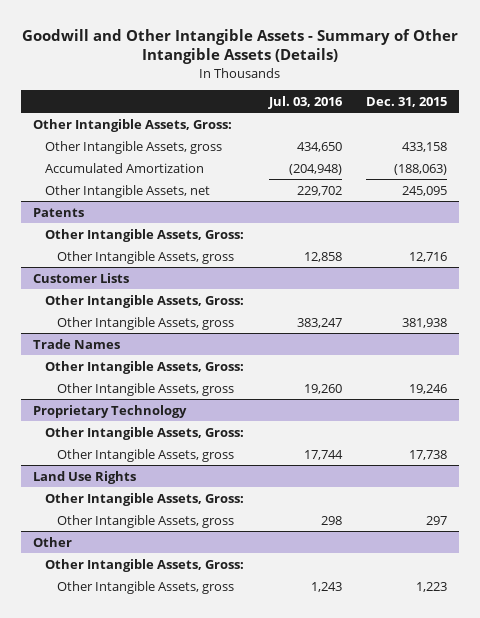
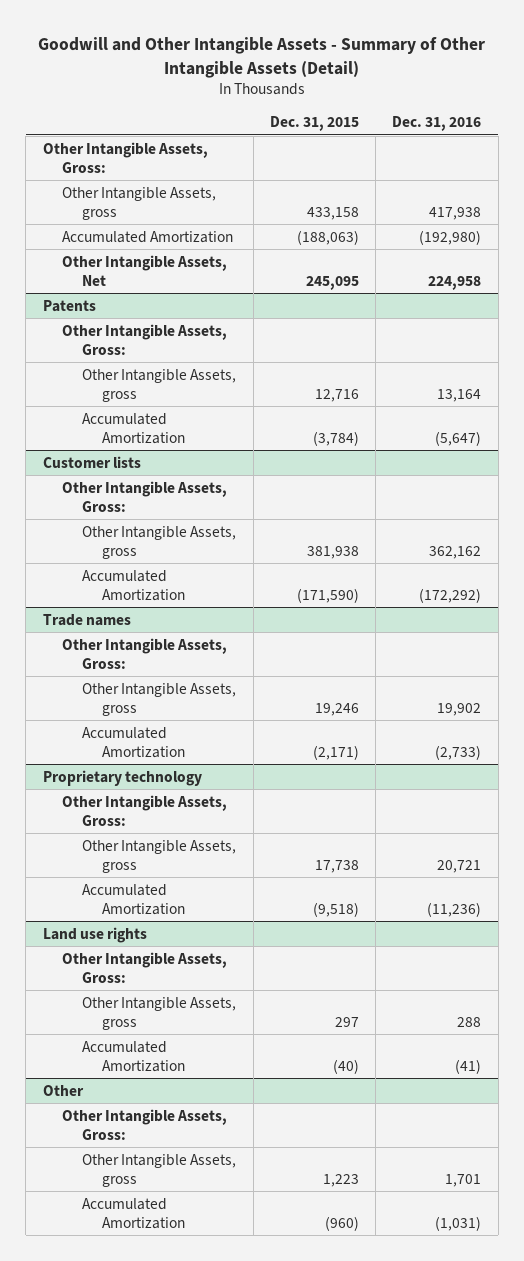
[22,28,459,65] Goodwill and Other Intangible Assets - Summary of Other Intangible Assets (Details) -> [38,36,486,78] Goodwill and Other Intangible Assets - Summary of Other Intangible Assets (Detail)
[267,95,343,109] Jul. 03, 2016 -> none
none -> [392,116,482,132] Dec. 31, 2016
[45,184,211,198] Other Intangible Assets, net -> [62,254,228,286] Other Intangible Assets, Net
none -> [82,412,185,444] Accumulated Amortization
[33,272,130,283] Customer Lists -> [42,455,141,468] Customer lists
none -> [82,569,185,601] Accumulated Amortization
[33,338,121,349] Trade Names -> [42,613,131,626] Trade names
none -> [82,726,185,758] Accumulated Amortization
[33,404,188,418] Proprietary Technology -> [42,769,202,786] Proprietary technology
none -> [82,883,185,915] Accumulated Amortization
[33,470,137,484] Land Use Rights -> [42,926,147,943] Land use rights
none -> [82,1040,185,1072] Accumulated Amortization
none -> [82,1197,185,1229] Accumulated Amortization

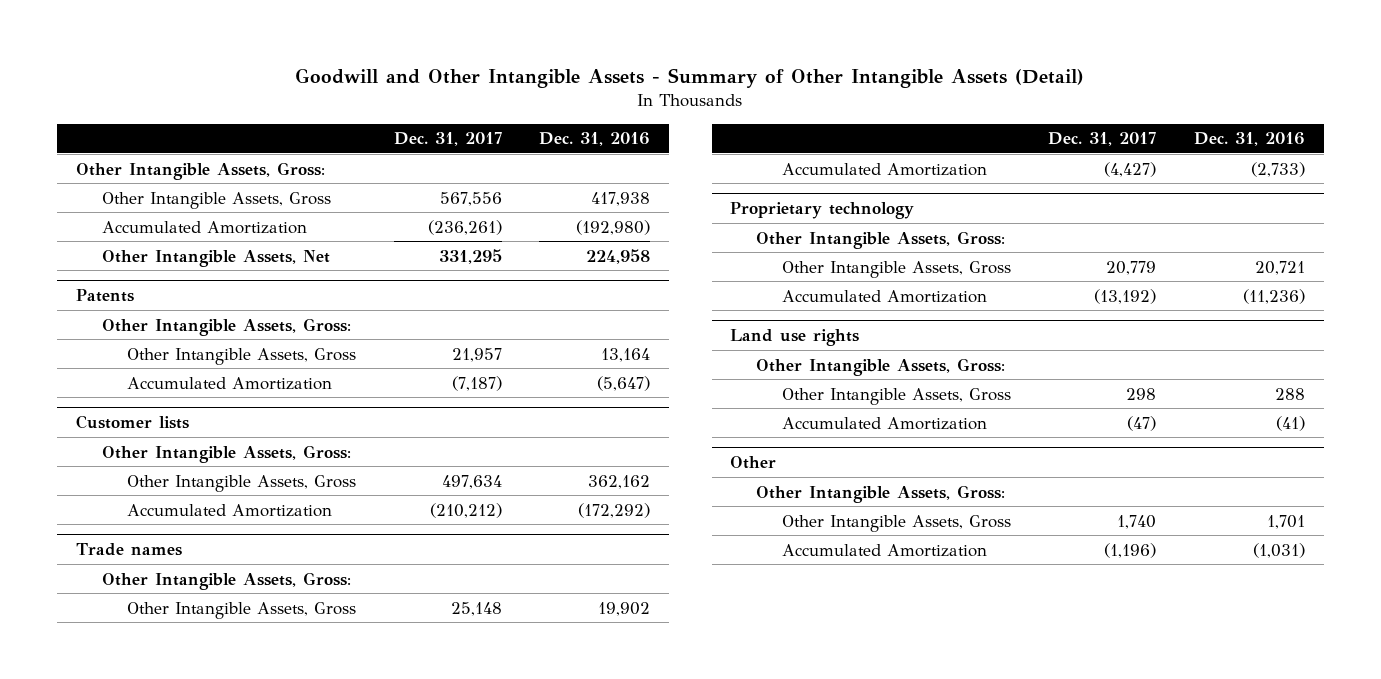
[269,116,359,132] Dec. 31, 2015 -> none
none -> [393,132,502,147] Dec. 31, 2017
[62,186,217,220] Other Intangible Assets, gross -> [101,191,331,209] Other Intangible Assets, Gross
[82,368,237,402] Other Intangible Assets, gross -> [127,347,357,365] Other Intangible Assets, Gross
[82,525,237,559] Other Intangible Assets, gross -> [127,474,357,492] Other Intangible Assets, Gross
[82,682,237,716] Other Intangible Assets, gross -> [127,601,357,619] Other Intangible Assets, Gross
[82,839,237,873] Other Intangible Assets, gross -> [781,260,1011,278] Other Intangible Assets, Gross
[82,996,237,1030] Other Intangible Assets, gross -> [781,387,1011,405] Other Intangible Assets, Gross
[82,1153,237,1187] Other Intangible Assets, gross -> [781,514,1011,532] Other Intangible Assets, Gross

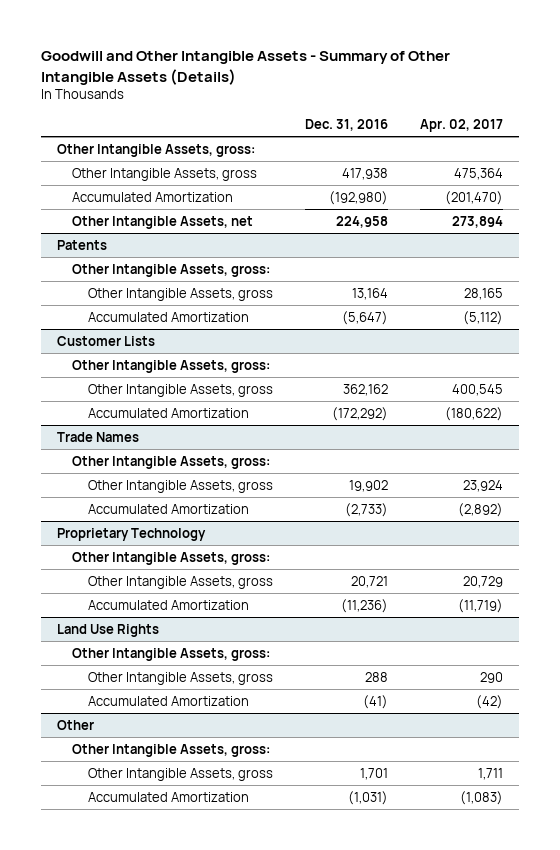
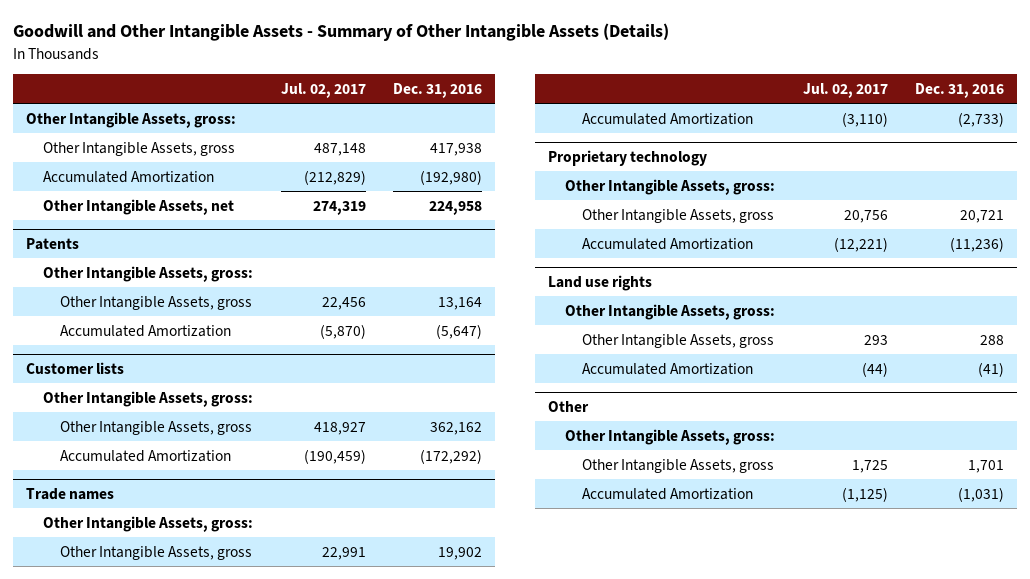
[420,119,504,133] Apr. 02, 2017 -> none
none -> [280,82,366,98] Jul. 02, 2017
[56,335,155,346] Customer Lists -> [26,362,125,375] Customer lists
[56,431,139,442] Trade Names -> [26,488,115,501] Trade names
[56,527,206,541] Proprietary Technology -> [548,150,708,167] Proprietary technology
[56,623,159,637] Land Use Rights -> [548,275,653,292] Land use rights

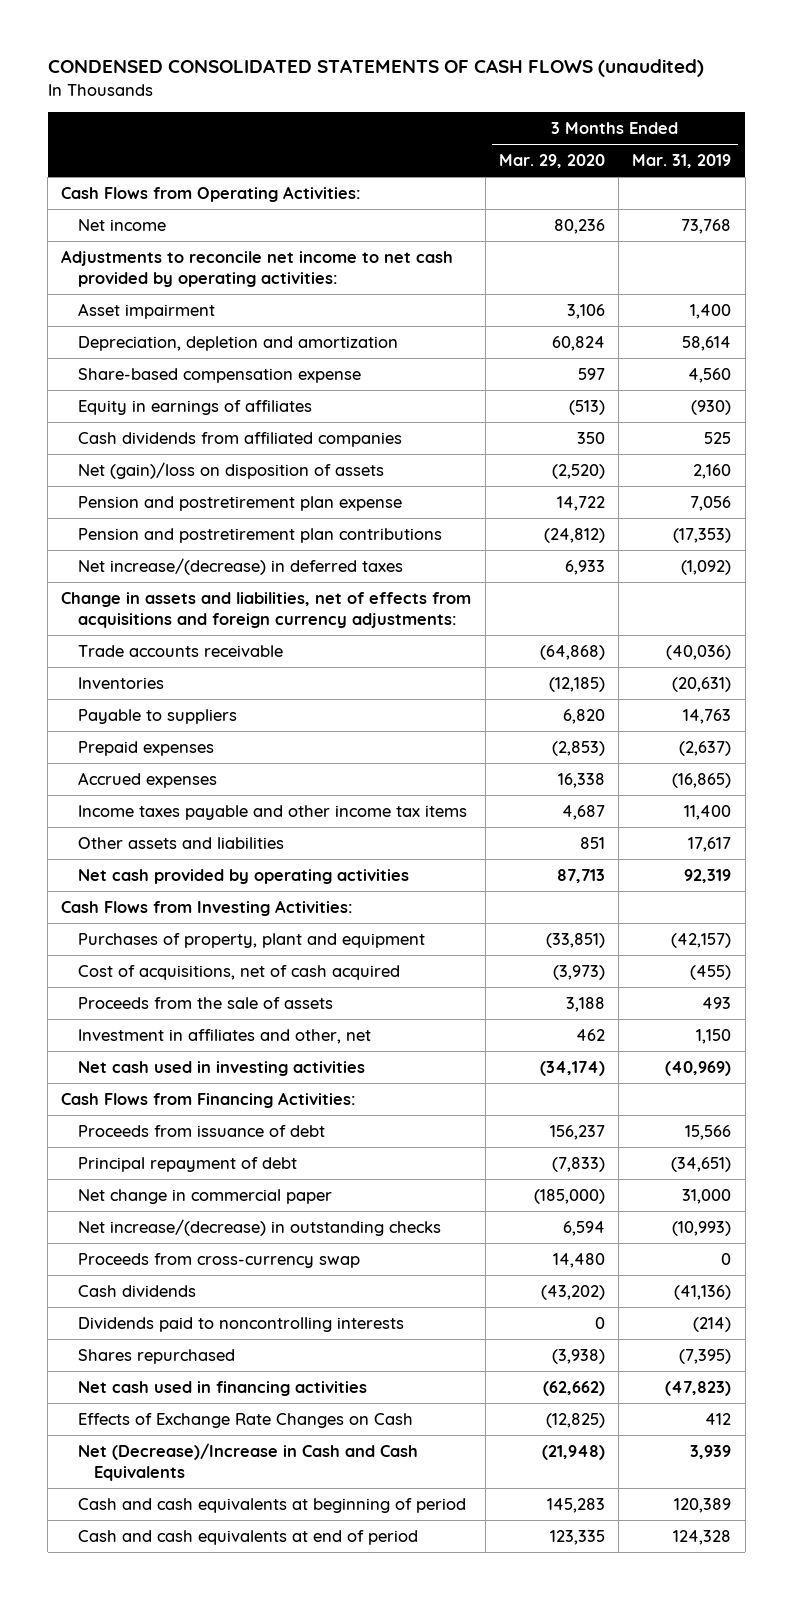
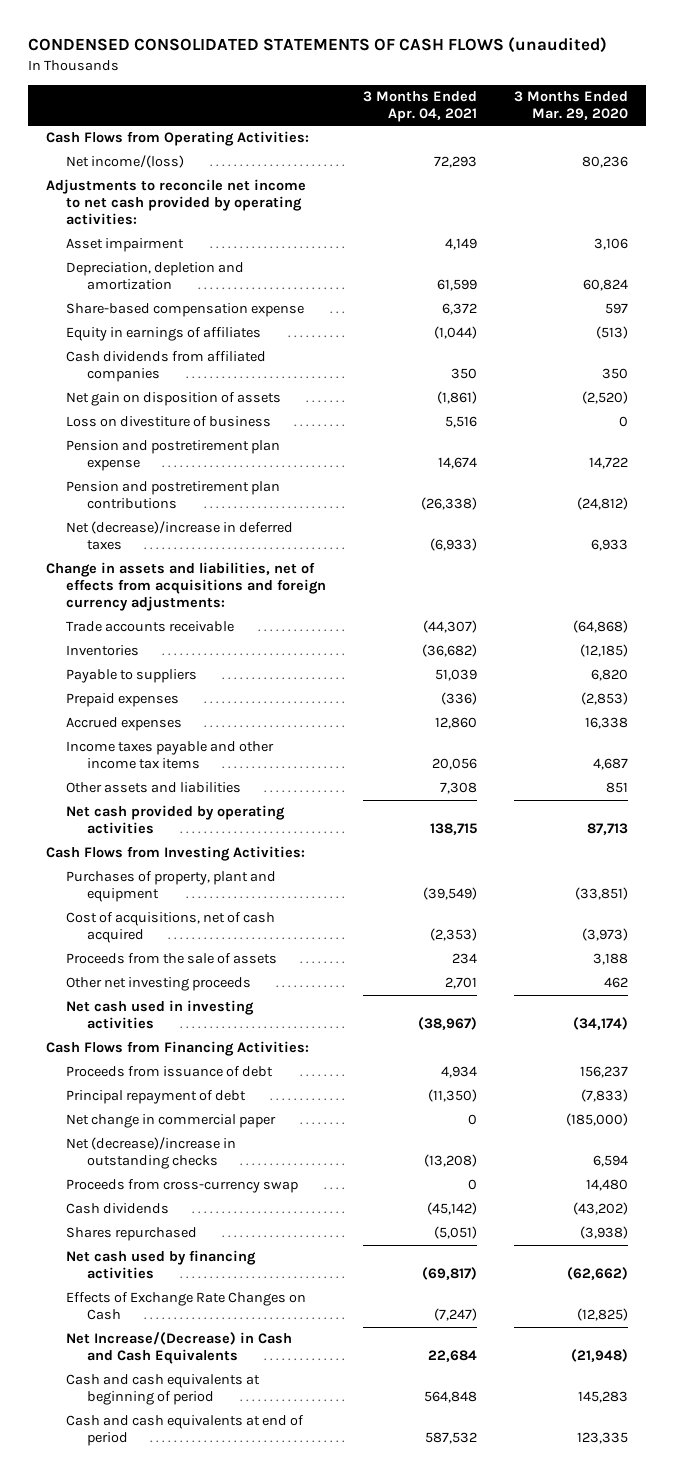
[632,153,732,168] Mar. 31, 2019 -> none
none -> [363,91,478,123] 3 Months Ended Apr. 04, 2021
[77,218,166,231] Net income -> [66,155,185,169] Net income/(loss)
[77,461,384,479] Net (gain)/loss on disposition of assets -> [66,392,282,407] Net gain on disposition of assets
none -> [66,416,272,428] Loss on divestiture of business
[77,557,403,575] Net increase/(decrease) in deferred taxes -> [66,521,294,551] Net (decrease)/increase in deferred taxes
[77,1028,371,1044] Investment in affiliates and other, net -> [66,977,252,992] Other net investing proceeds
[77,1218,441,1236] Net increase/(decrease) in outstanding checks -> [66,1137,237,1170] Net (decrease)/increase in outstanding checks
[77,1316,404,1332] Dividends paid to noncontrolling interests -> none
[77,1380,367,1396] Net cash used in financing activities -> [66,1250,257,1280] Net cash used by financing activities
[77,1442,418,1481] Net (Decrease)/Increase in Cash and Cash Equivalents -> [66,1332,293,1365] Net Increase/(Decrease) in Cash and Cash Equivalents

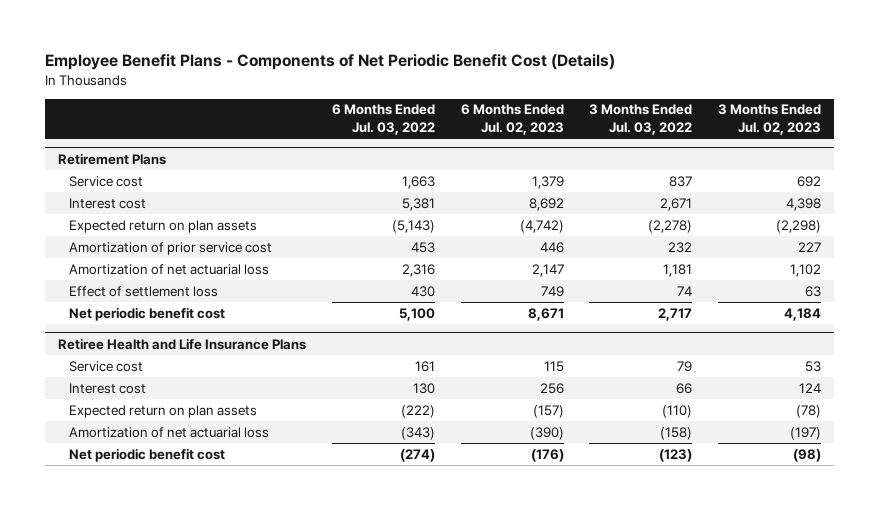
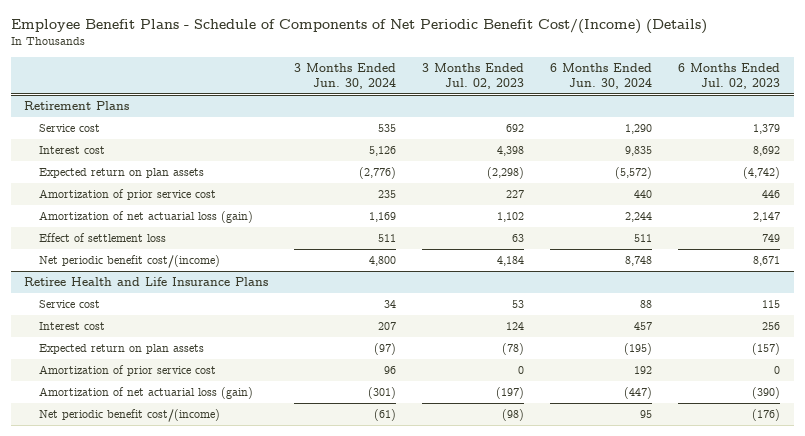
[45,54,616,71] Employee Benefit Plans - Components of Net Periodic Benefit Cost (Details) -> [11,19,708,35] Employee Benefit Plans - Schedule of Components of Net Periodic Benefit Cost/(Income) (Details)
[331,104,435,136] 6 Months Ended Jul. 03, 2022 -> none
[589,104,693,136] 3 Months Ended Jul. 03, 2022 -> none
none -> [294,62,397,89] 3 Months Ended Jun. 30, 2024
none -> [550,62,653,89] 6 Months Ended Jun. 30, 2024
[68,263,269,275] Amortization of net actuarial loss -> [39,211,254,224] Amortization of net actuarial loss (gain)
[68,306,225,321] Net periodic benefit cost -> [39,255,221,269] Net periodic benefit cost/(income)
none -> [39,365,217,377] Amortization of prior service cost
[68,426,269,438] Amortization of net actuarial loss -> [39,387,254,400] Amortization of net actuarial loss (gain)
[68,447,225,462] Net periodic benefit cost -> [39,409,221,423] Net periodic benefit cost/(income)

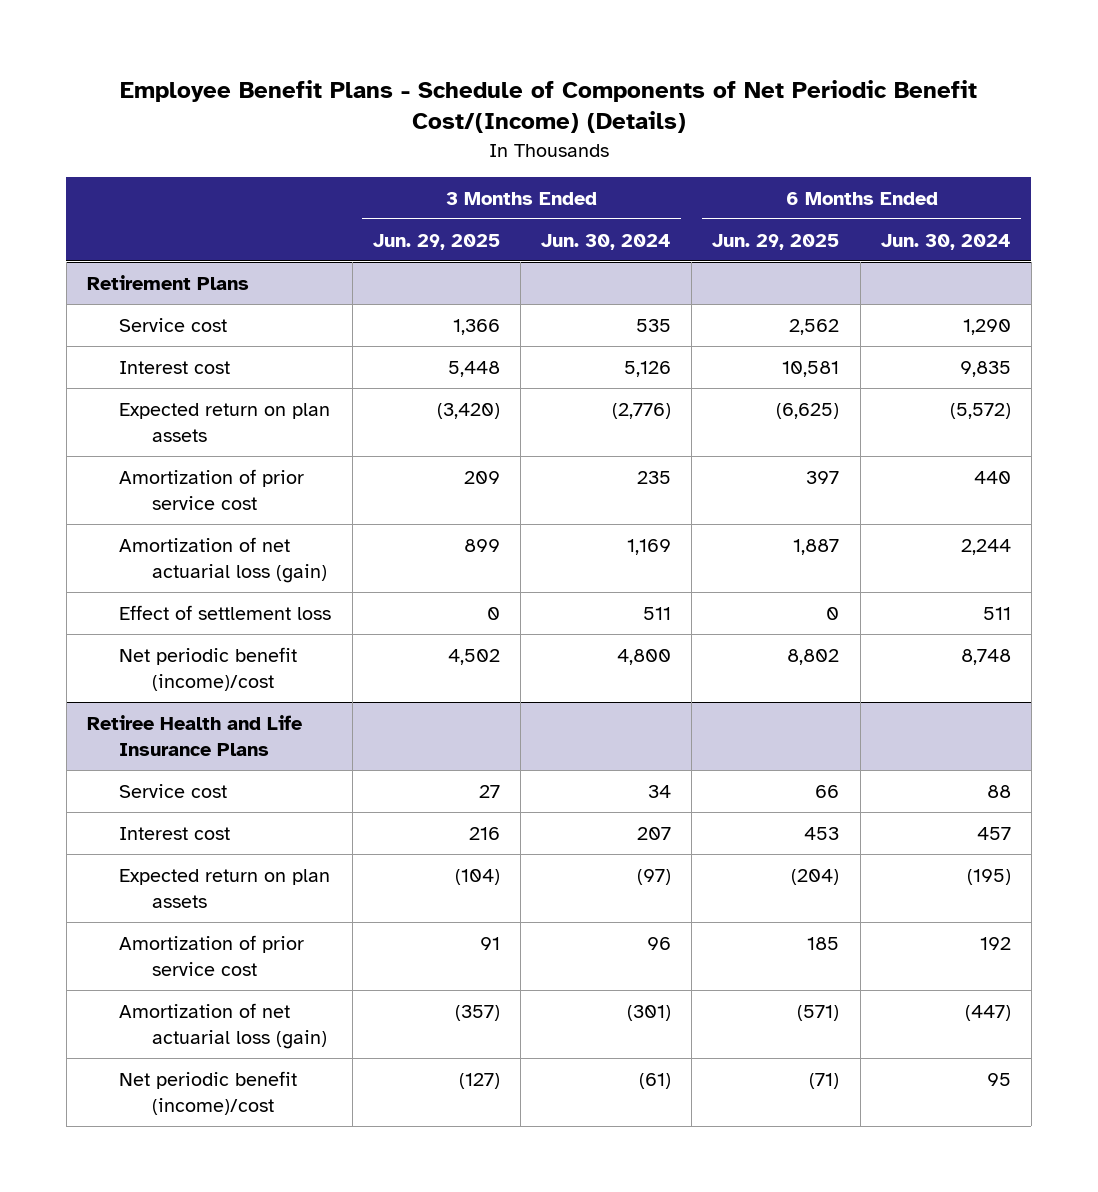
[422,62,525,89] 3 Months Ended Jul. 02, 2023 -> none
[678,62,781,89] 6 Months Ended Jul. 02, 2023 -> none
none -> [372,233,500,250] Jun. 29, 2025
none -> [712,233,840,250] Jun. 29, 2025
[39,255,221,269] Net periodic benefit cost/(income) -> [119,646,298,692] Net periodic benefit (income)/cost
[39,409,221,423] Net periodic benefit cost/(income) -> [119,1070,298,1116] Net periodic benefit (income)/cost

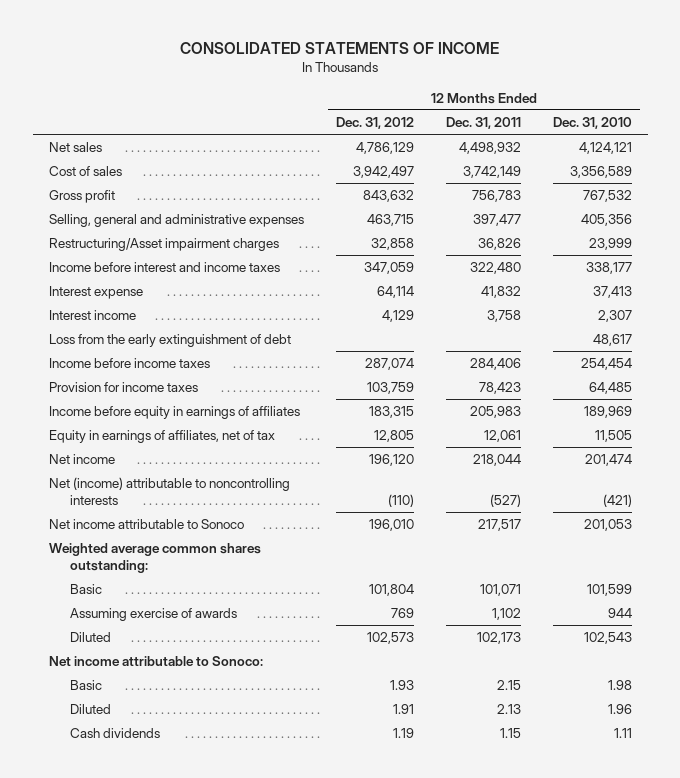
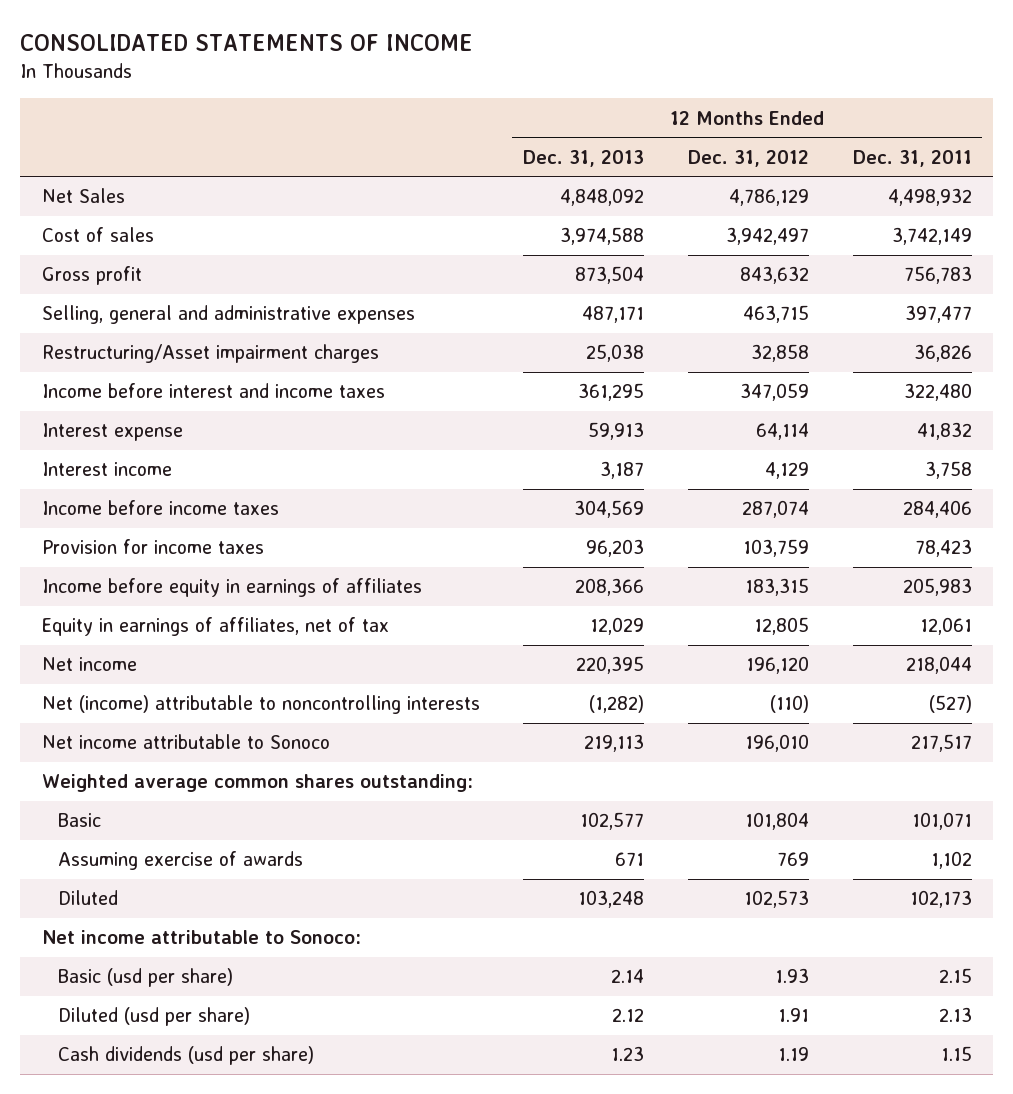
[552,116,632,129] Dec. 31, 2010 -> none
none -> [523,149,645,167] Dec. 31, 2013
[48,142,102,153] Net sales -> [41,188,125,204] Net Sales
[48,334,291,348] Loss from the early extinguishment of debt -> none
[70,680,103,691] Basic -> [58,968,234,988] Basic (usd per share)
[70,704,112,715] Diluted -> [58,1007,251,1027] Diluted (usd per share)
[70,728,161,739] Cash dividends -> [58,1046,315,1066] Cash dividends (usd per share)

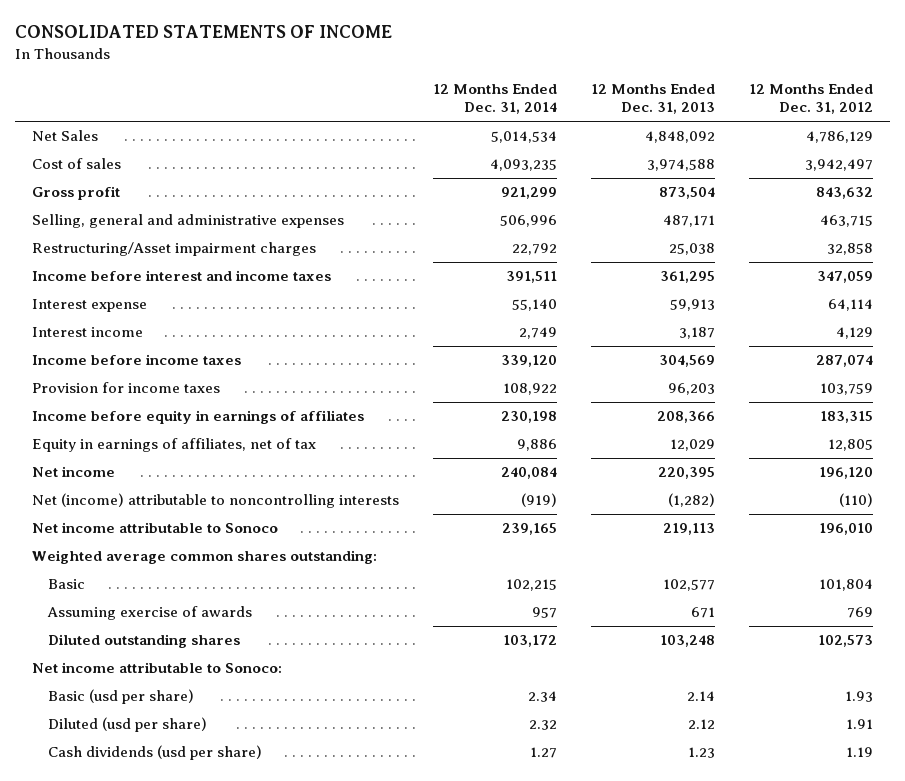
[852,149,972,167] Dec. 31, 2011 -> none
none -> [432,83,557,115] 12 Months Ended Dec. 31, 2014
[58,890,119,906] Diluted -> [48,634,241,649] Diluted outstanding shares

